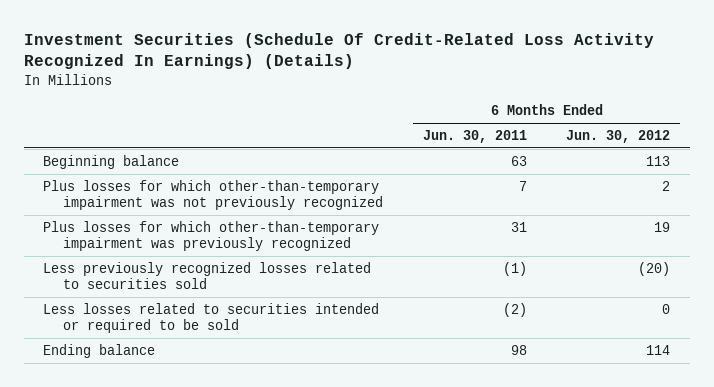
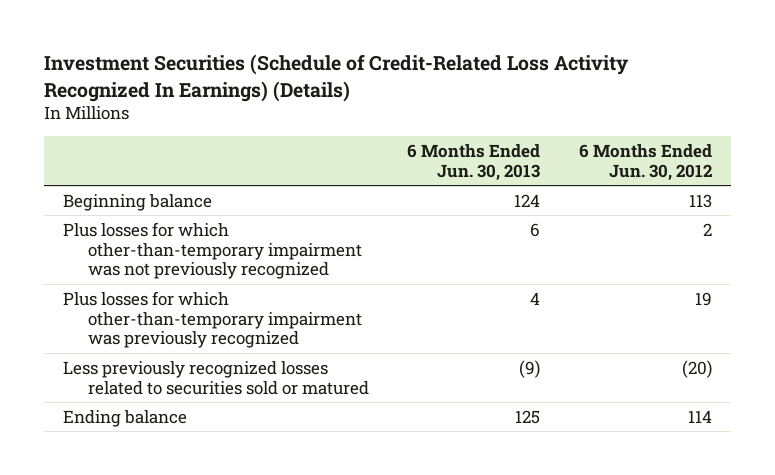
[23,32,654,70] Investment Securities (Schedule Of Credit-Related Loss Activity Recognized In Earnings) (Details) -> [44,54,630,102] Investment Securities (Schedule of Credit-Related Loss Activity Recognized In Earnings) (Details)
[422,130,527,144] Jun. 30, 2011 -> none
none -> [407,143,541,181] 6 Months Ended Jun. 30, 2013
[43,302,380,333] Less losses related to securities intended or required to be sold -> none
[43,261,372,289] Less previously recognized losses related to securities sold -> [63,360,370,395] Less previously recognized losses related to securities sold or matured

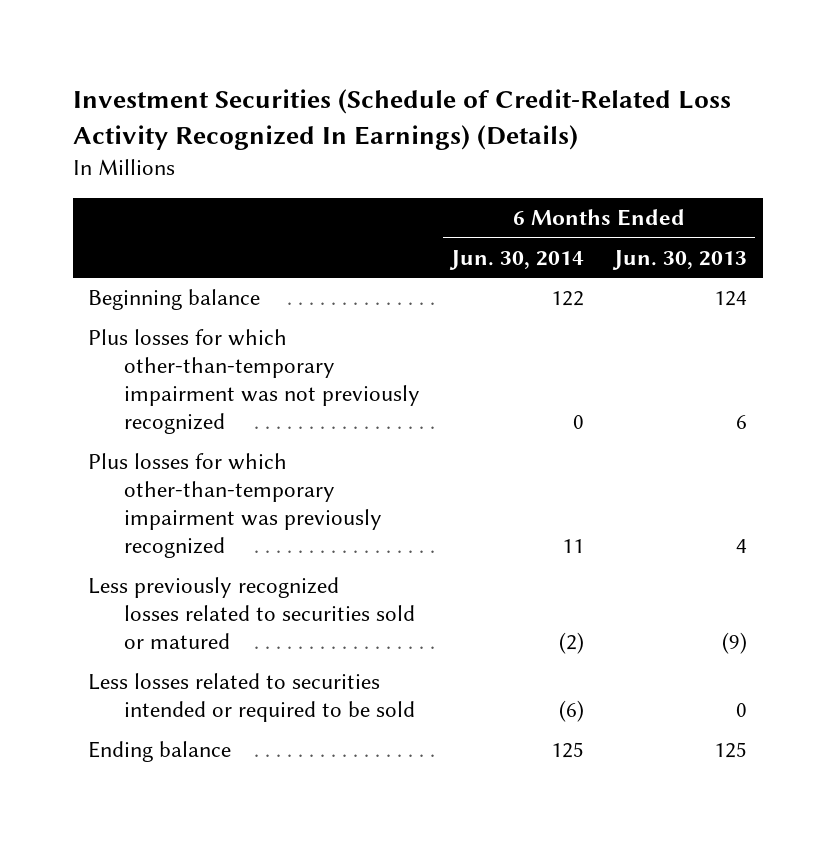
[578,143,712,181] 6 Months Ended Jun. 30, 2012 -> none
none -> [448,249,584,270] Jun. 30, 2014
none -> [88,673,415,723] Less losses related to securities intended or required to be sold

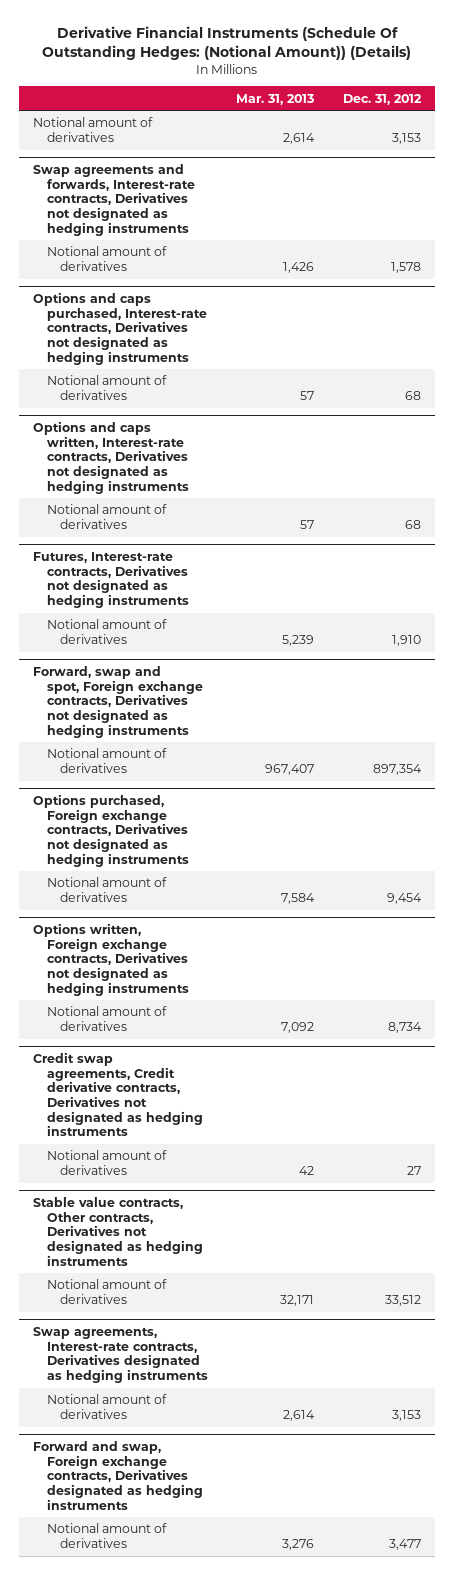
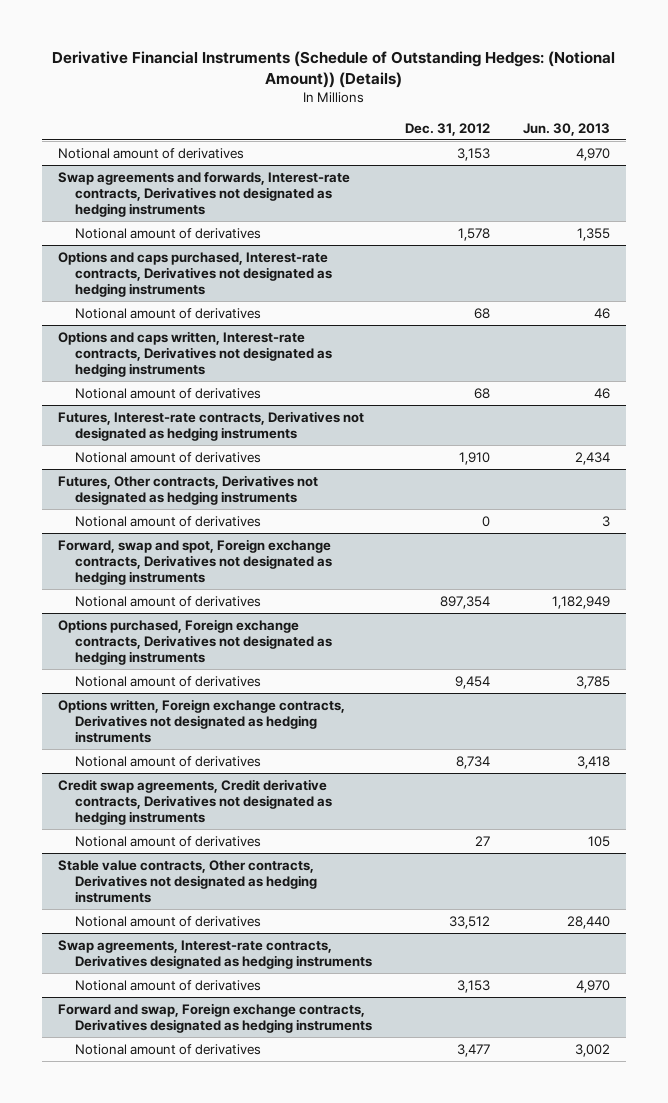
[42,26,412,61] Derivative Financial Instruments (Schedule Of Outstanding Hedges: (Notional Amount)) (Details) -> [51,50,615,88] Derivative Financial Instruments (Schedule of Outstanding Hedges: (Notional Amount)) (Details)
[236,93,315,105] Mar. 31, 2013 -> none
none -> [522,122,610,136] Jun. 30, 2013
none -> [58,474,319,505] Futures, Other contracts, Derivatives not designated as hedging instruments
none -> [75,515,262,527] Notional amount of derivatives

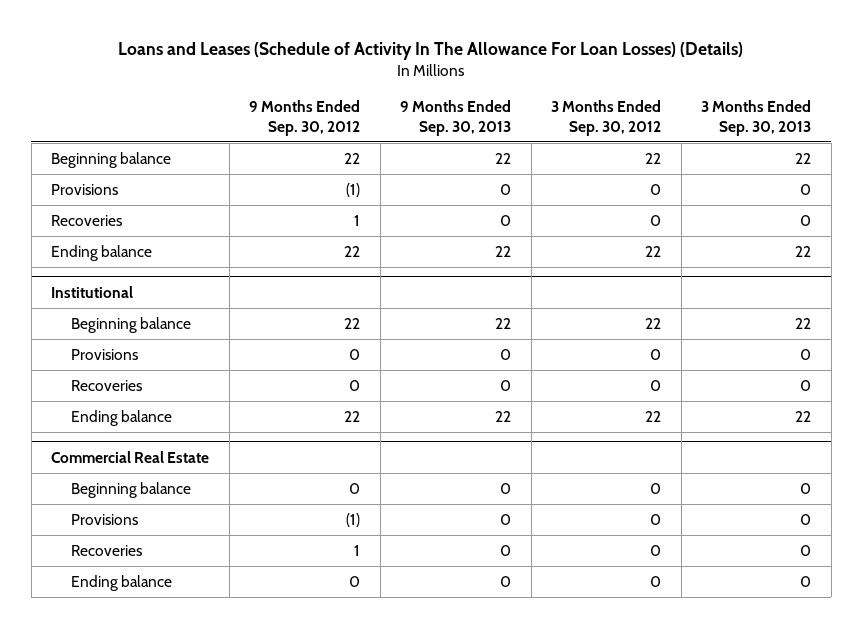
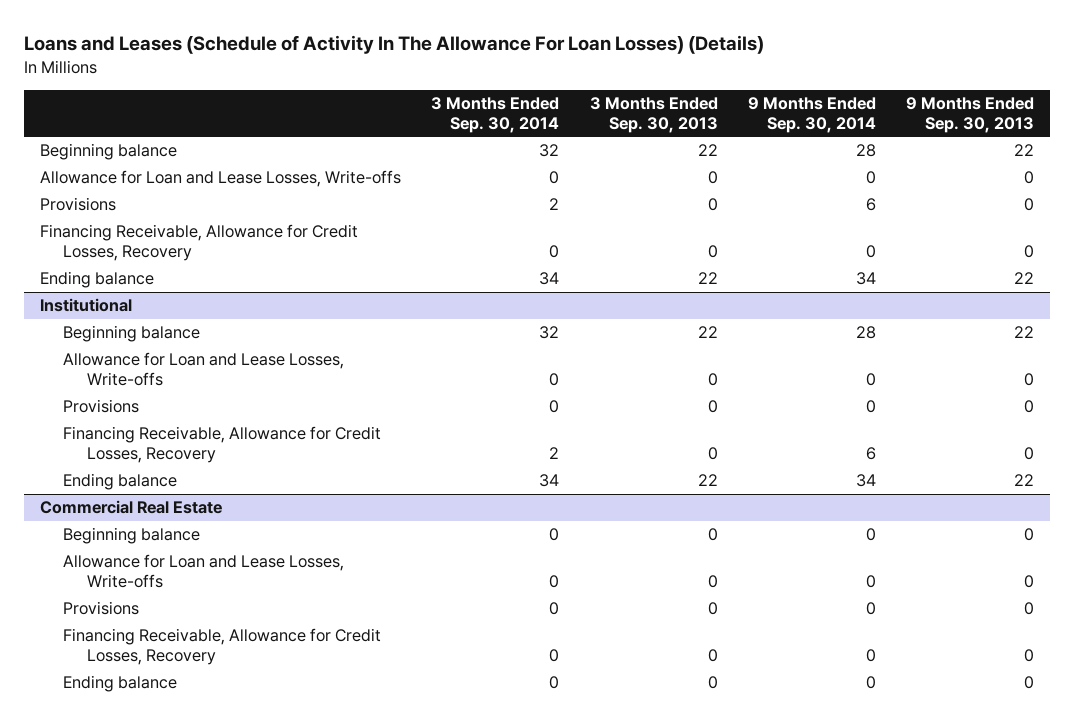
[249,100,361,136] 9 Months Ended Sep. 30, 2012 -> none
[551,100,662,136] 3 Months Ended Sep. 30, 2012 -> none
none -> [431,97,560,133] 3 Months Ended Sep. 30, 2014
none -> [747,97,876,133] 9 Months Ended Sep. 30, 2014
none -> [39,170,401,188] Allowance for Loan and Lease Losses, Write-offs
[51,214,123,226] Recoveries -> [39,224,358,262] Financing Receivable, Allowance for Credit Losses, Recovery
none -> [63,352,345,387] Allowance for Loan and Lease Losses, Write-offs
[70,379,142,391] Recoveries -> [63,426,382,464] Financing Receivable, Allowance for Credit Losses, Recovery
none -> [63,554,345,589] Allowance for Loan and Lease Losses, Write-offs
[70,544,142,556] Recoveries -> [63,628,382,666] Financing Receivable, Allowance for Credit Losses, Recovery

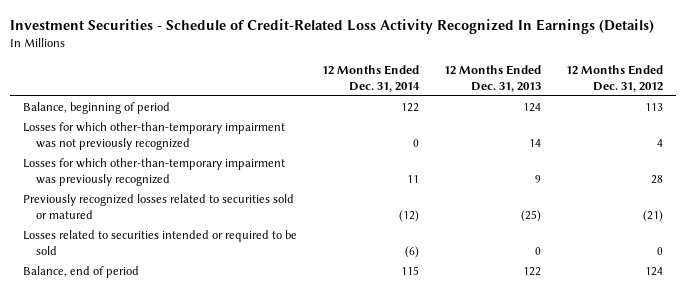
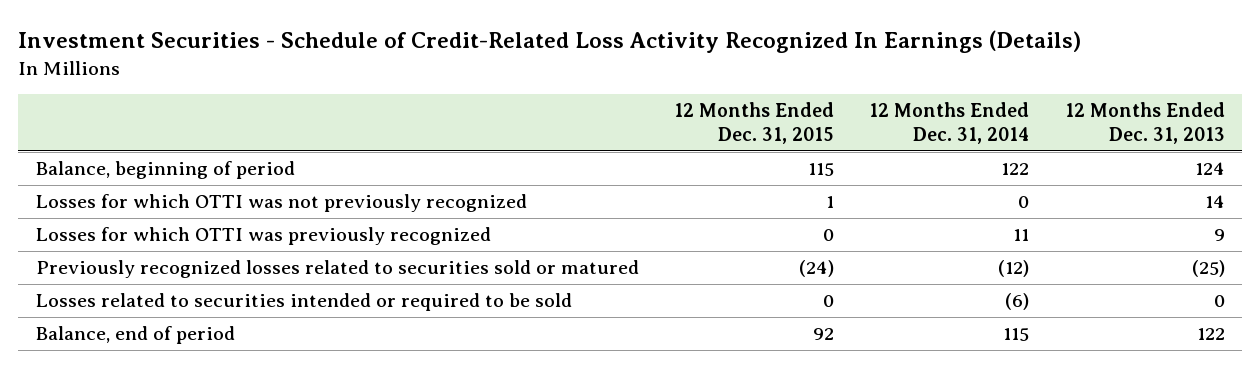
[566,64,664,92] 12 Months Ended Dec. 31, 2012 -> none
none -> [674,102,835,144] 12 Months Ended Dec. 31, 2015
[22,122,285,150] Losses for which other-than-temporary impairment was not previously recognized -> [35,194,527,213] Losses for which OTTI was not previously recognized
[22,158,285,186] Losses for which other-than-temporary impairment was previously recognized -> [35,227,491,246] Losses for which OTTI was previously recognized

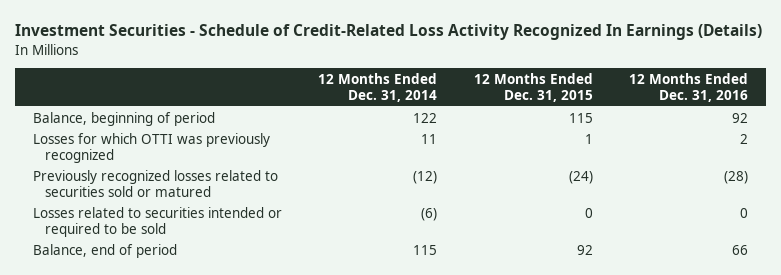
[1064,102,1225,144] 12 Months Ended Dec. 31, 2013 -> none
none -> [628,73,748,103] 12 Months Ended Dec. 31, 2016
[35,194,527,213] Losses for which OTTI was not previously recognized -> none
[823,229,835,242] 0 -> [584,133,593,144] 1

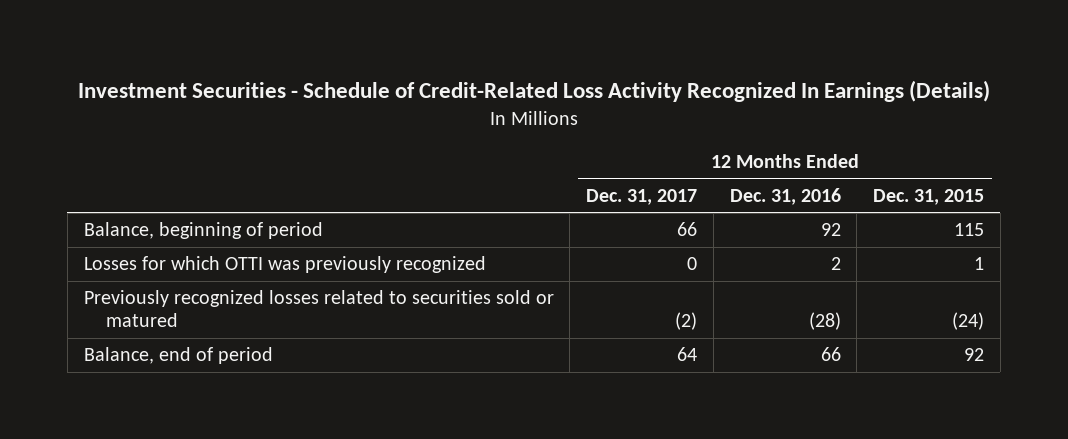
[318,73,438,103] 12 Months Ended Dec. 31, 2014 -> none
none -> [586,188,698,205] Dec. 31, 2017
[33,206,283,237] Losses related to securities intended or required to be sold -> none

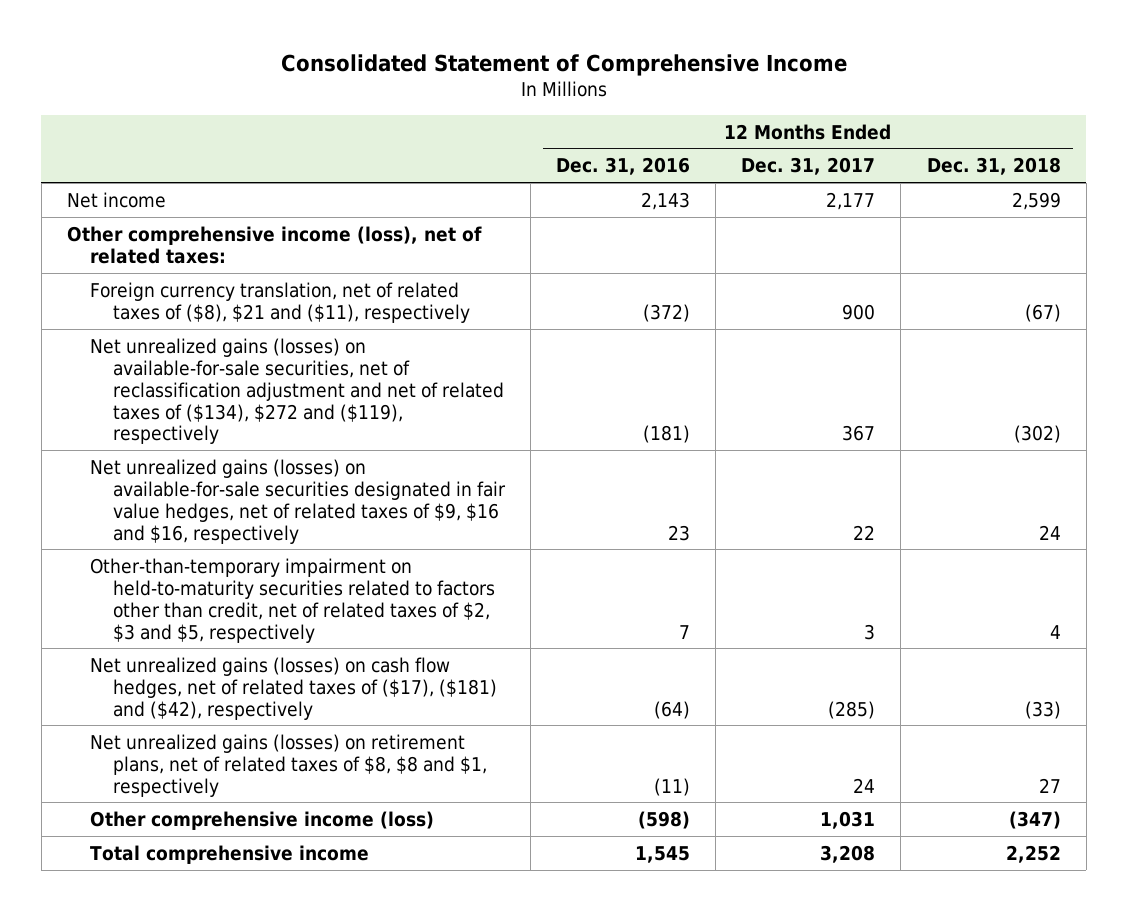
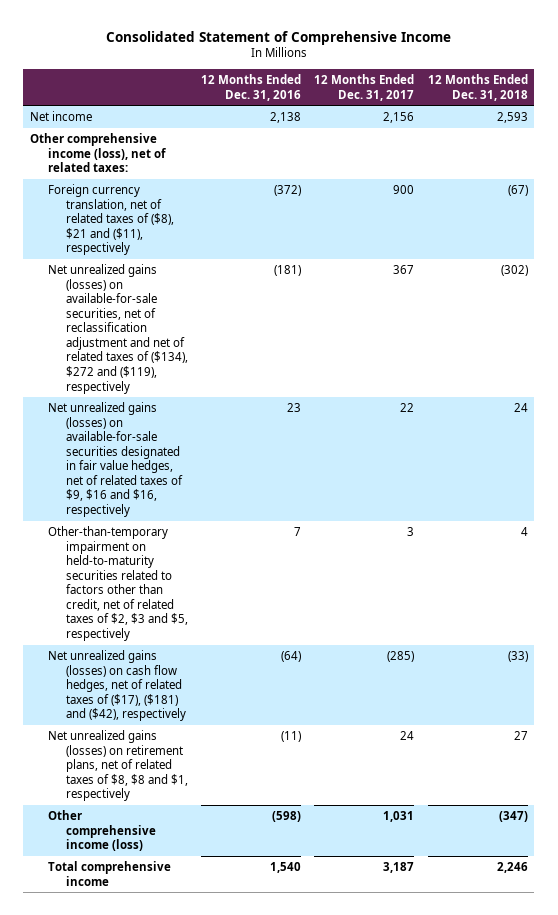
[640,191,690,210] 2,143 -> [270,112,302,124] 2,138
[826,191,876,210] 2,177 -> [383,112,415,124] 2,156
[1011,191,1061,210] 2,599 -> [496,112,528,124] 2,593
[634,845,690,863] 1,545 -> [270,862,302,874] 1,540
[820,844,876,863] 3,208 -> [383,862,415,874] 3,187
[1005,844,1061,863] 2,252 -> [496,862,528,874] 2,246

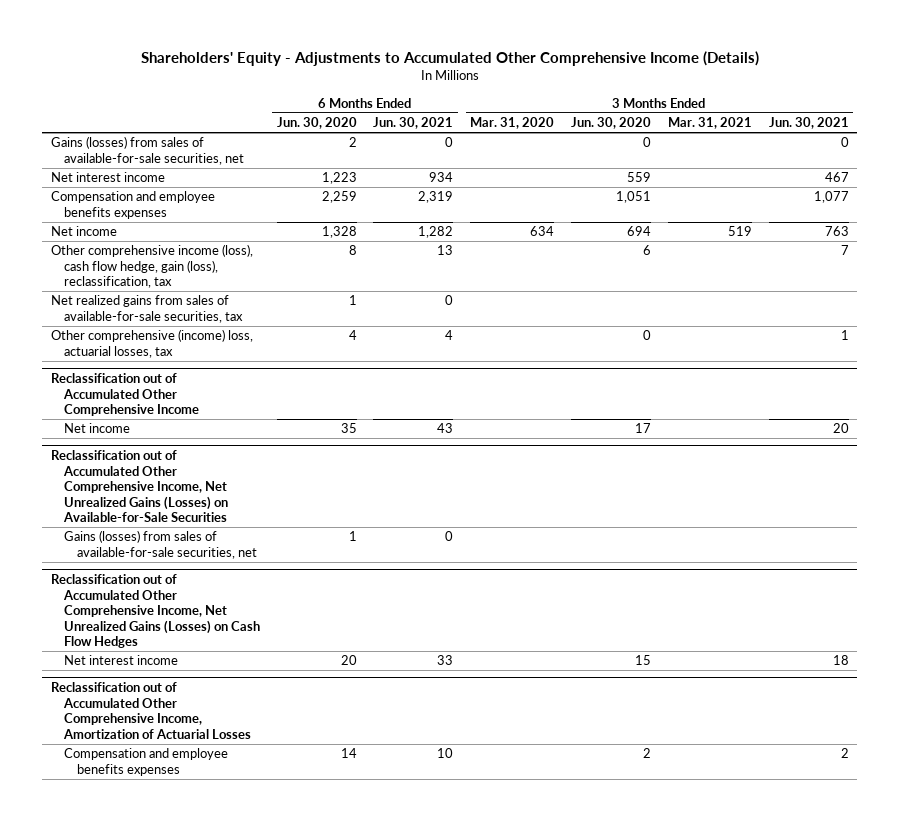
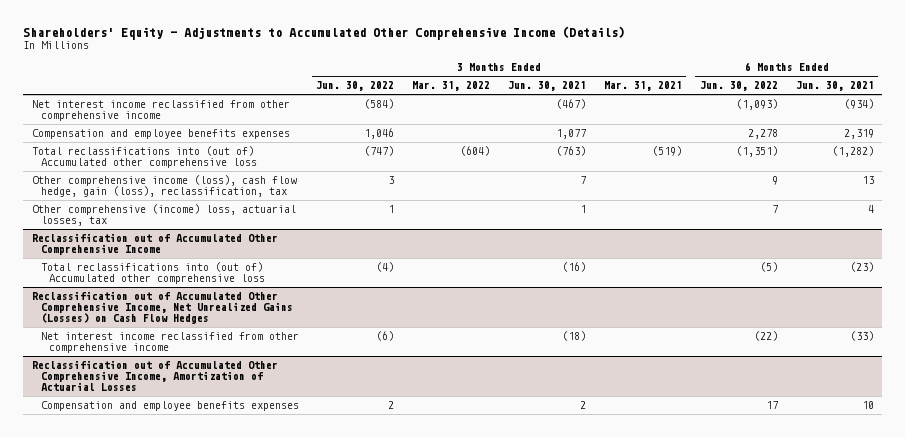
[276,117,357,130] Jun. 30, 2020 -> none
[470,117,555,130] Mar. 31, 2020 -> none
[571,117,652,130] Jun. 30, 2020 -> none
none -> [316,81,395,92] Jun. 30, 2022
none -> [412,81,491,92] Mar. 31, 2022
none -> [699,81,778,92] Jun. 30, 2022
[50,136,244,165] Gains (losses) from sales of available-for-sale securities, net -> none
[50,172,165,183] Net interest income -> [31,100,290,122] Net interest income reclassified from other comprehensive income
[429,172,454,183] 934 -> [843,99,874,110] (934)
[824,172,849,183] 467 -> [556,99,587,110] (467)
[50,226,117,237] Net income -> none
none -> [31,146,257,169] Total reclassifications into (out of) Accumulated other comprehensive loss
[50,295,243,323] Net realized gains from sales of available-for-sale securities, tax -> none
[63,423,130,434] Net income -> none
[50,450,228,522] Reclassification out of Accumulated Other Comprehensive Income, Net Unrealized Gains (Losses) on Available-for-Sale Securities -> none
[63,530,257,559] Gains (losses) from sales of available-for-sale securities, net -> none
none -> [40,262,266,285] Total reclassifications into (out of) Accumulated other comprehensive loss
[63,655,178,666] Net interest income -> [40,332,299,354] Net interest income reclassified from other comprehensive income
[437,655,454,666] 33 -> [849,331,874,342] (33)
[832,655,849,666] 18 -> [562,331,587,342] (18)

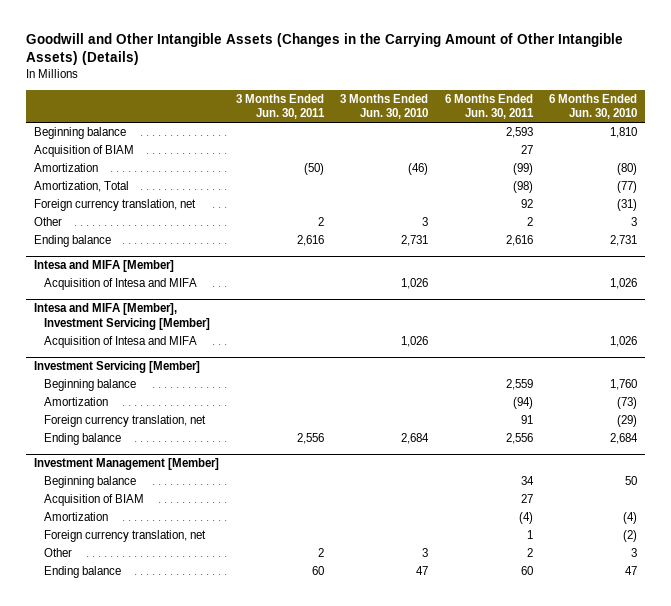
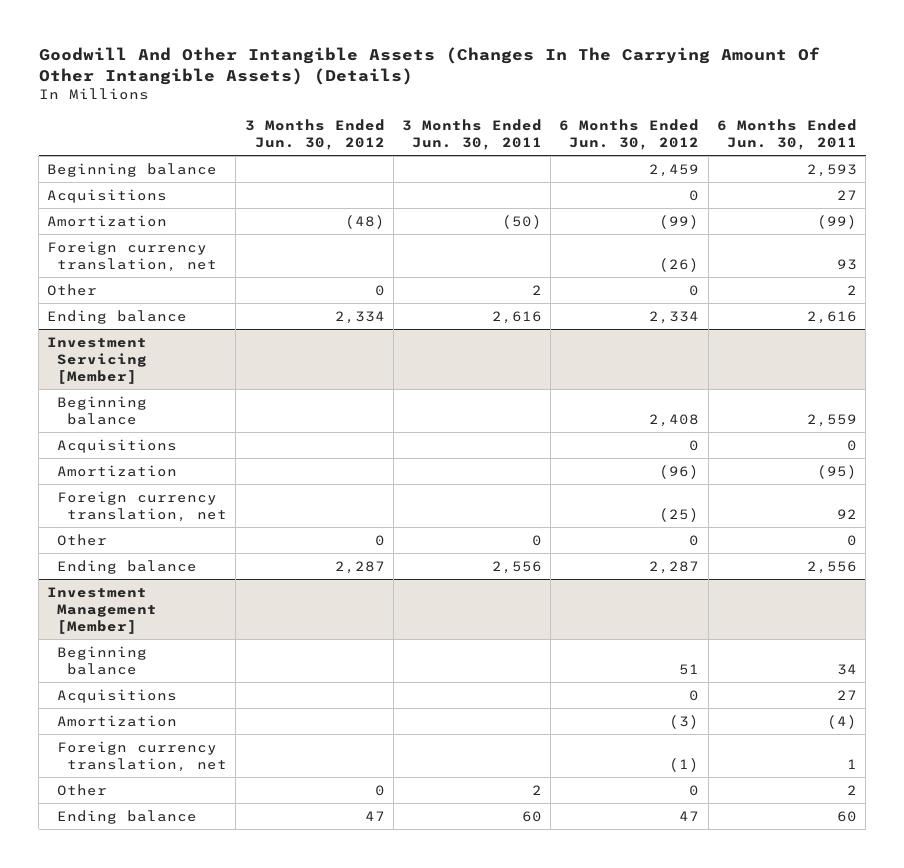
[25,32,623,66] Goodwill and Other Intangible Assets (Changes in the Carrying Amount of Other Intangible Assets) (Details) -> [38,46,820,85] Goodwill And Other Intangible Assets (Changes In The Carrying Amount Of Other Intangible Assets) (Details)
[340,93,429,120] 3 Months Ended Jun. 30, 2010 -> none
[549,93,638,120] 6 Months Ended Jun. 30, 2010 -> none
none -> [244,119,385,151] 3 Months Ended Jun. 30, 2012
none -> [559,119,700,151] 6 Months Ended Jun. 30, 2012
[34,145,135,158] Acquisition of BIAM -> none
none -> [47,188,168,203] Acquisitions
[34,181,130,193] Amortization, Total -> none
[520,199,533,209] 92 -> [836,258,857,270] 93
[34,260,175,273] Intesa and MIFA [Member] -> none
[43,278,197,291] Acquisition of Intesa and MIFA -> none
[34,303,210,330] Intesa and MIFA [Member], Investment Servicing [Member] -> none
[43,336,197,349] Acquisition of Intesa and MIFA -> none
none -> [57,438,178,453] Acquisitions
[512,397,533,410] (94) -> [816,464,857,479] (95)
[520,415,533,425] 91 -> [836,508,857,519] 92
none -> [57,533,108,546] Other
[43,494,144,507] Acquisition of BIAM -> none
none -> [57,688,178,703] Acquisitions

